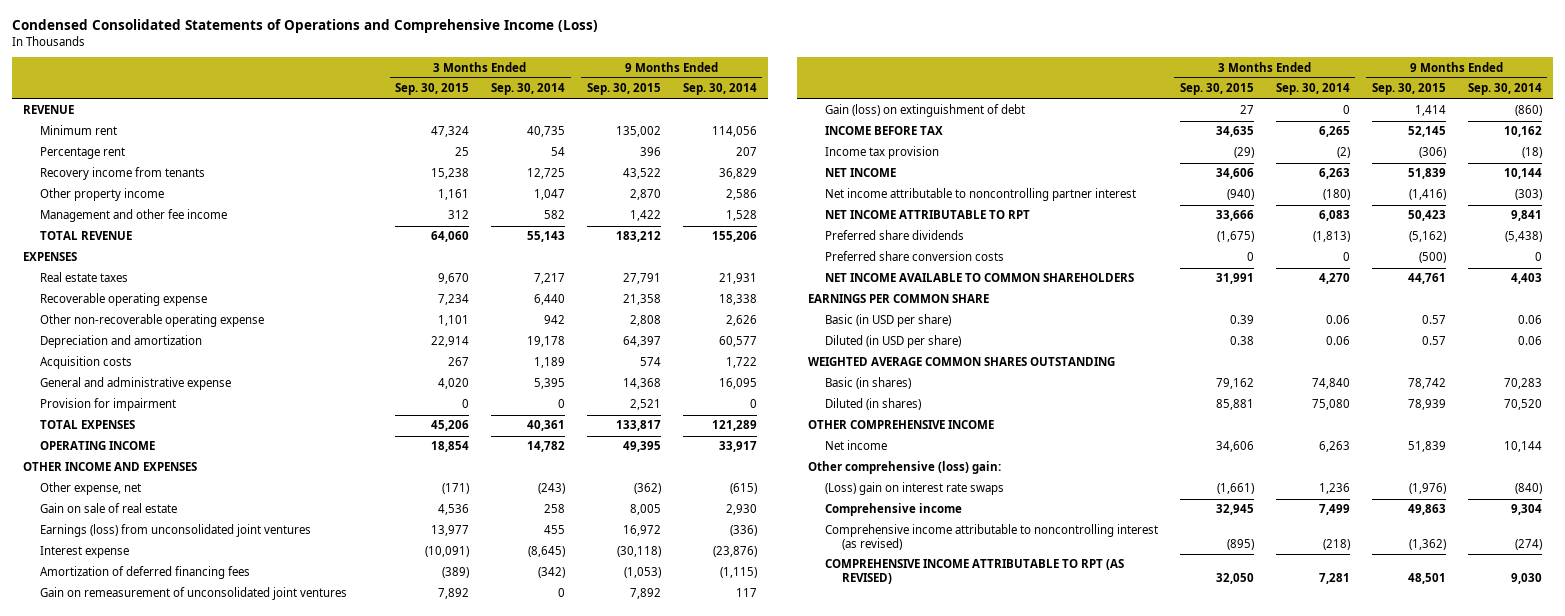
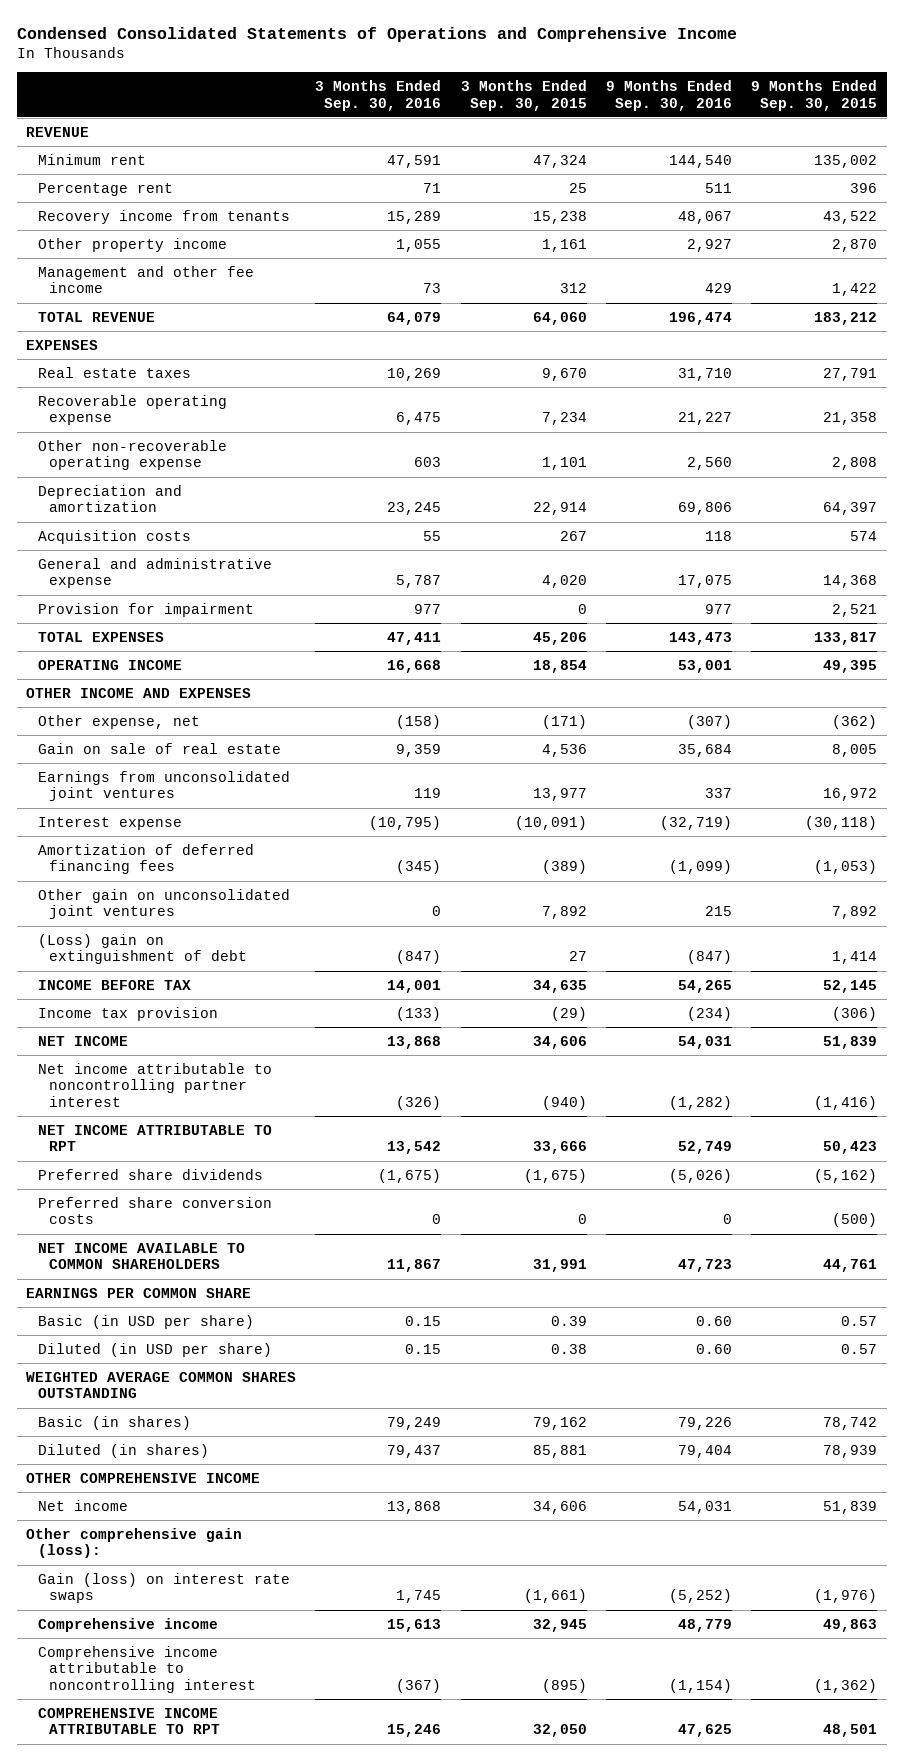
[12,19,599,34] Condensed Consolidated Statements of Operations and Comprehensive Income (Loss) -> [16,26,737,42] Condensed Consolidated Statements of Operations and Comprehensive Income
[491,83,566,96] Sep. 30, 2014 -> none
[682,83,757,96] Sep. 30, 2014 -> none
none -> [315,79,442,111] 3 Months Ended Sep. 30, 2016
none -> [605,79,732,111] 9 Months Ended Sep. 30, 2016
[40,524,312,538] Earnings (loss) from unconsolidated joint ventures -> [37,770,290,802] Earnings from unconsolidated joint ventures
[40,587,348,601] Gain on remeasurement of unconsolidated joint ventures -> [37,888,290,920] Other gain on unconsolidated joint ventures
[824,104,1025,118] Gain (loss) on extinguishment of debt -> [37,933,248,965] (Loss) gain on extinguishment of debt
[807,461,1001,475] Other comprehensive (loss) gain: -> [26,1527,243,1559] Other comprehensive gain (loss):
[824,482,1004,496] (Loss) gain on interest rate swaps -> [37,1572,290,1604] Gain (loss) on interest rate swaps
[824,524,1158,550] Comprehensive income attributable to noncontrolling interest (as revised) -> [37,1645,257,1693] Comprehensive income attributable to noncontrolling interest
[824,559,1124,584] COMPREHENSIVE INCOME ATTRIBUTABLE TO RPT (AS REVISED) -> [37,1707,221,1735] COMPREHENSIVE INCOME ATTRIBUTABLE TO RPT

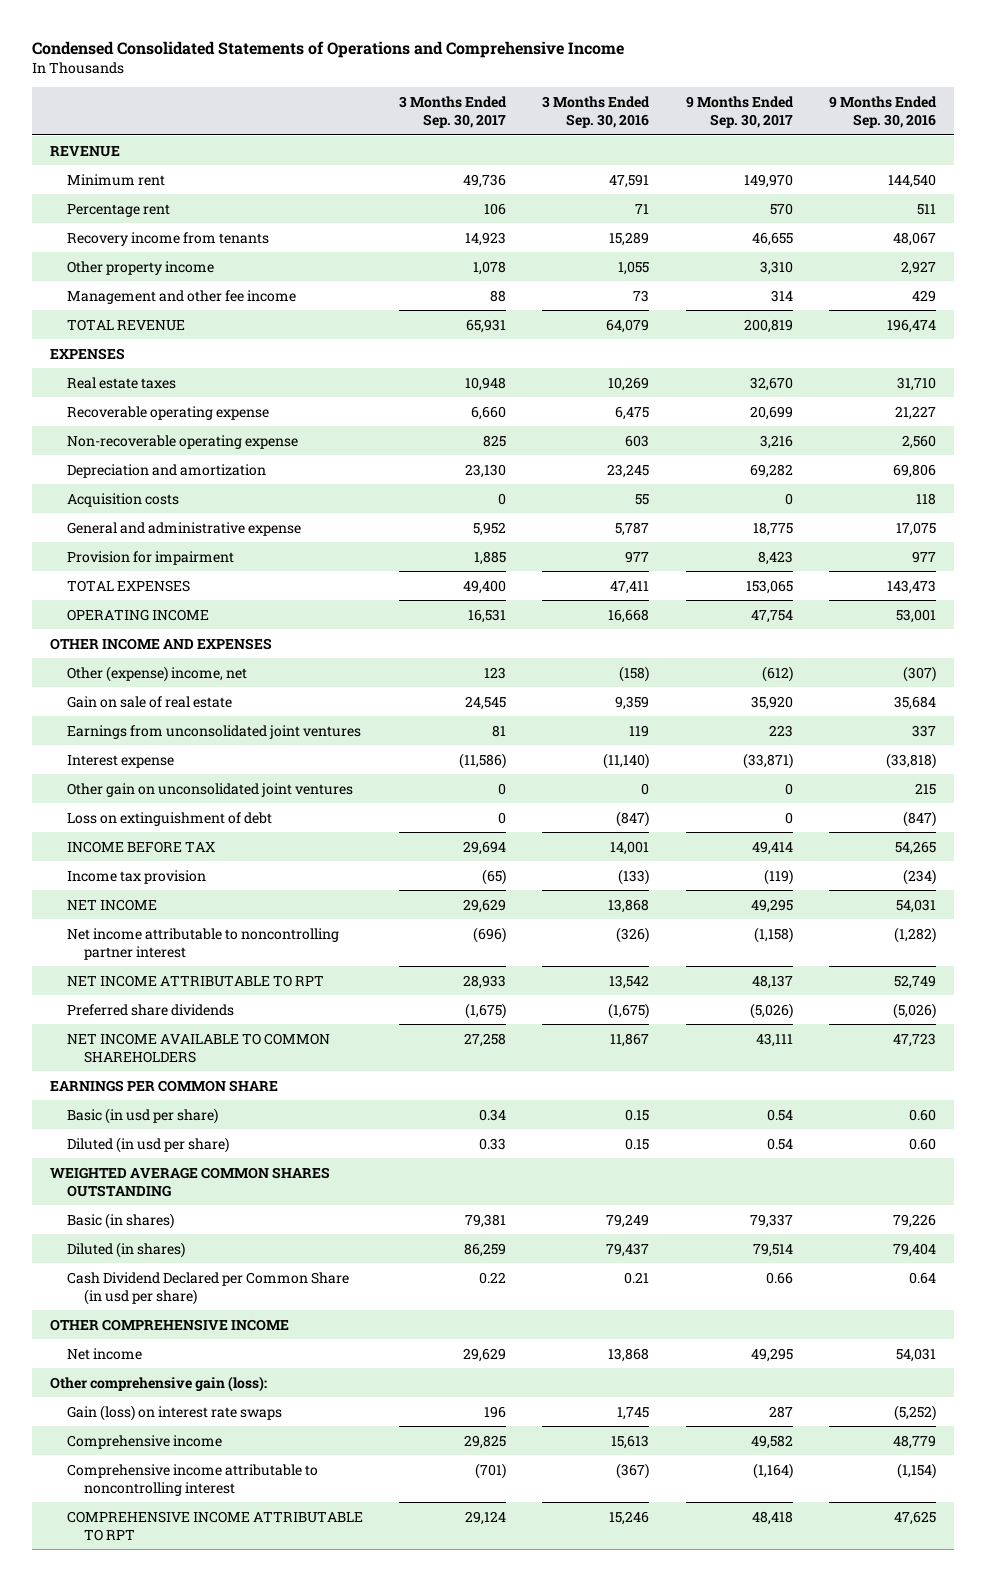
[460,79,587,111] 3 Months Ended Sep. 30, 2015 -> none
[750,79,877,111] 9 Months Ended Sep. 30, 2015 -> none
none -> [399,96,508,129] 3 Months Ended Sep. 30, 2017
none -> [685,96,794,129] 9 Months Ended Sep. 30, 2017
[37,439,227,471] Other non-recoverable operating expense -> [67,434,299,449] Non-recoverable operating expense
[37,714,200,729] Other expense, net -> [67,665,248,682] Other (expense) income, net
[37,843,254,875] Amortization of deferred financing fees -> none
[369,815,442,830] (10,795) -> [603,752,650,769] (11,140)
[659,815,732,830] (32,719) -> [885,752,936,769] (33,818)
[37,933,248,965] (Loss) gain on extinguishment of debt -> [67,811,273,826] Loss on extinguishment of debt
[37,1196,272,1225] Preferred share conversion costs -> none
[37,1314,254,1329] Basic (in USD per share) -> [67,1107,219,1124] Basic (in usd per share)
[37,1342,272,1357] Diluted (in USD per share) -> [67,1136,230,1153] Diluted (in usd per share)
none -> [67,1271,350,1305] Cash Dividend Declared per Common Share (in usd per share)

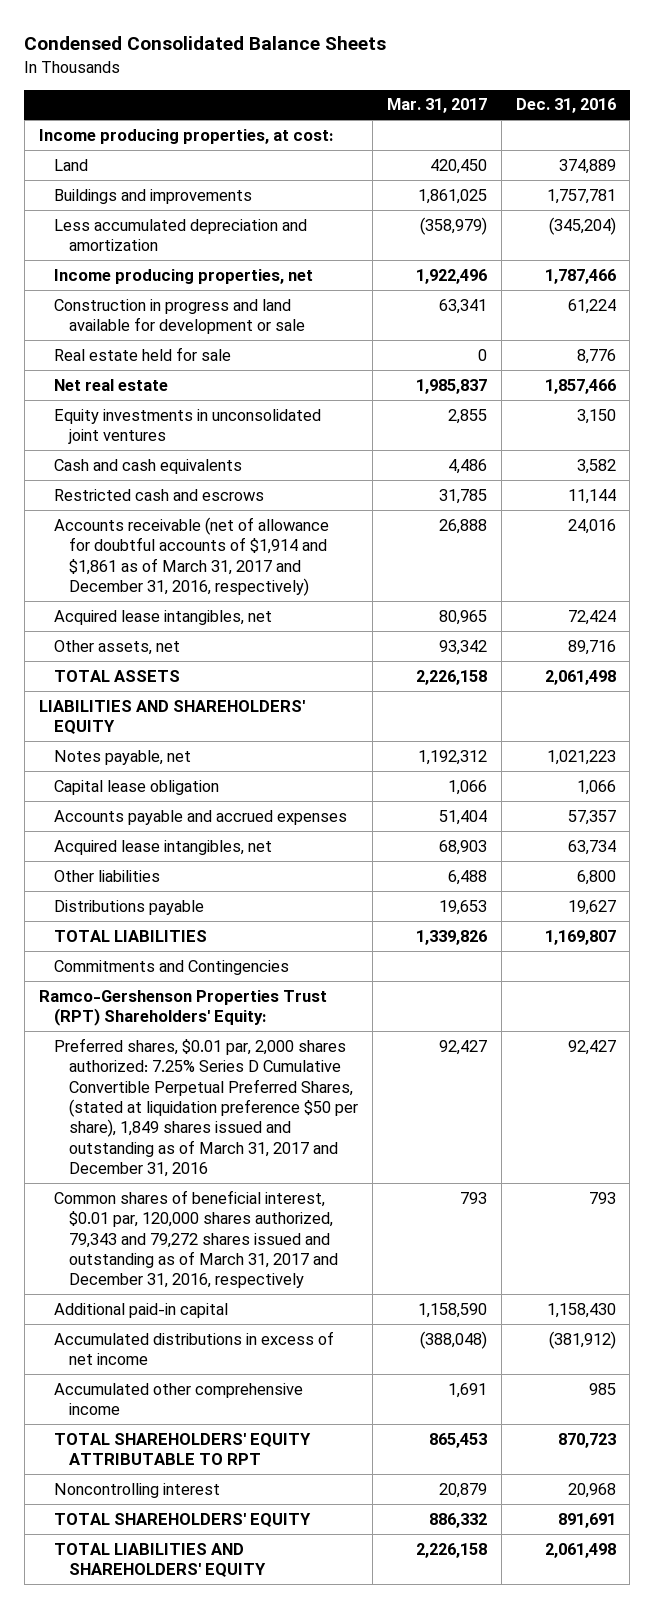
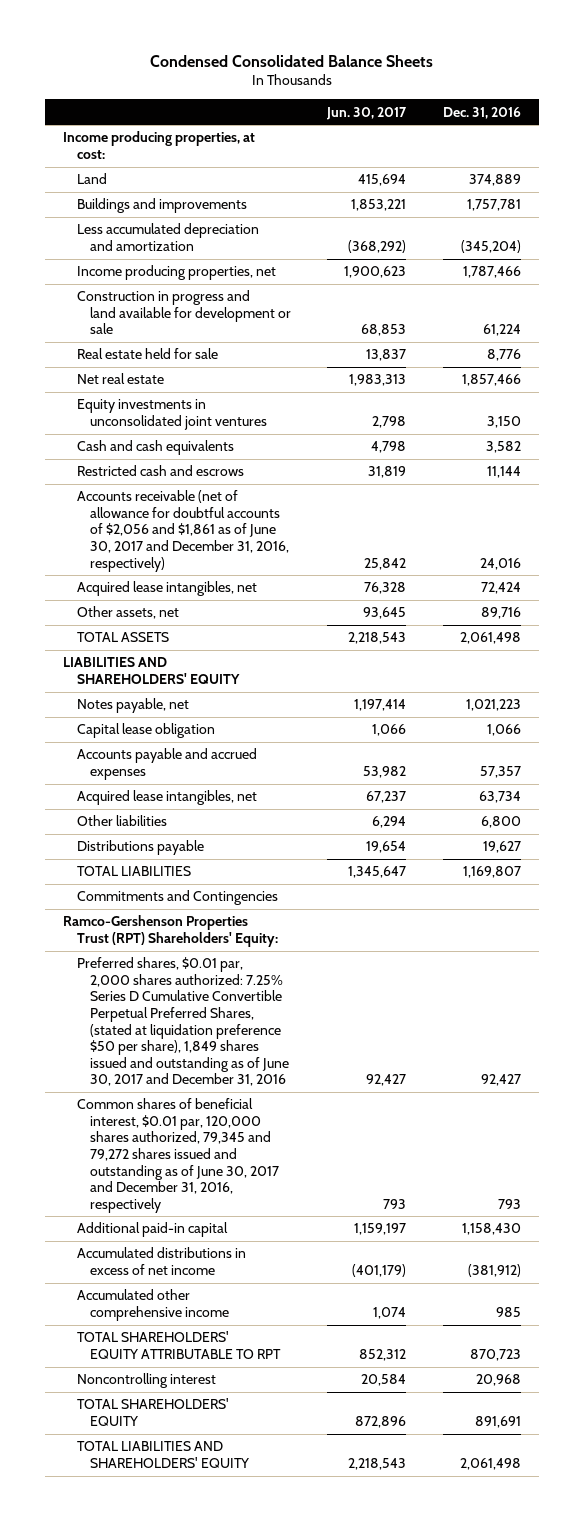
[386,98,487,114] Mar. 31, 2017 -> none
none -> [326,106,408,120] Jun. 30, 2017
[54,516,330,596] Accounts receivable (net of allowance for doubtful accounts of $1,914 and $1,861 as of March 31, 2017 and December 31, 2016, respectively) -> [76,490,290,572] Accounts receivable (net of allowance for doubtful accounts of $2,056 and $1,861 as of June 30, 2017 and December 31, 2016, respectively)
[54,1037,359,1177] Preferred shares, $0.01 par, 2,000 shares authorized: 7.25% Series D Cumulative Convertible Perpetual Preferred Shares, (stated at liquidation preference $50 per share), 1,849 shares issued and outstanding as of March 31, 2017 and December 31, 2016 -> [76,957,290,1087] Preferred shares, $0.01 par, 2,000 shares authorized: 7.25% Series D Cumulative Convertible Perpetual Preferred Shares, (stated at liquidation preference $50 per share), 1,849 shares issued and outstanding as of June 30, 2017 and December 31, 2016
[54,1189,339,1289] Common shares of beneficial interest, $0.01 par, 120,000 shares authorized, 79,343 and 79,272 shares issued and outstanding as of March 31, 2017 and December 31, 2016, respectively -> [76,1098,280,1213] Common shares of beneficial interest, $0.01 par, 120,000 shares authorized, 79,345 and 79,272 shares issued and outstanding as of June 30, 2017 and December 31, 2016, respectively

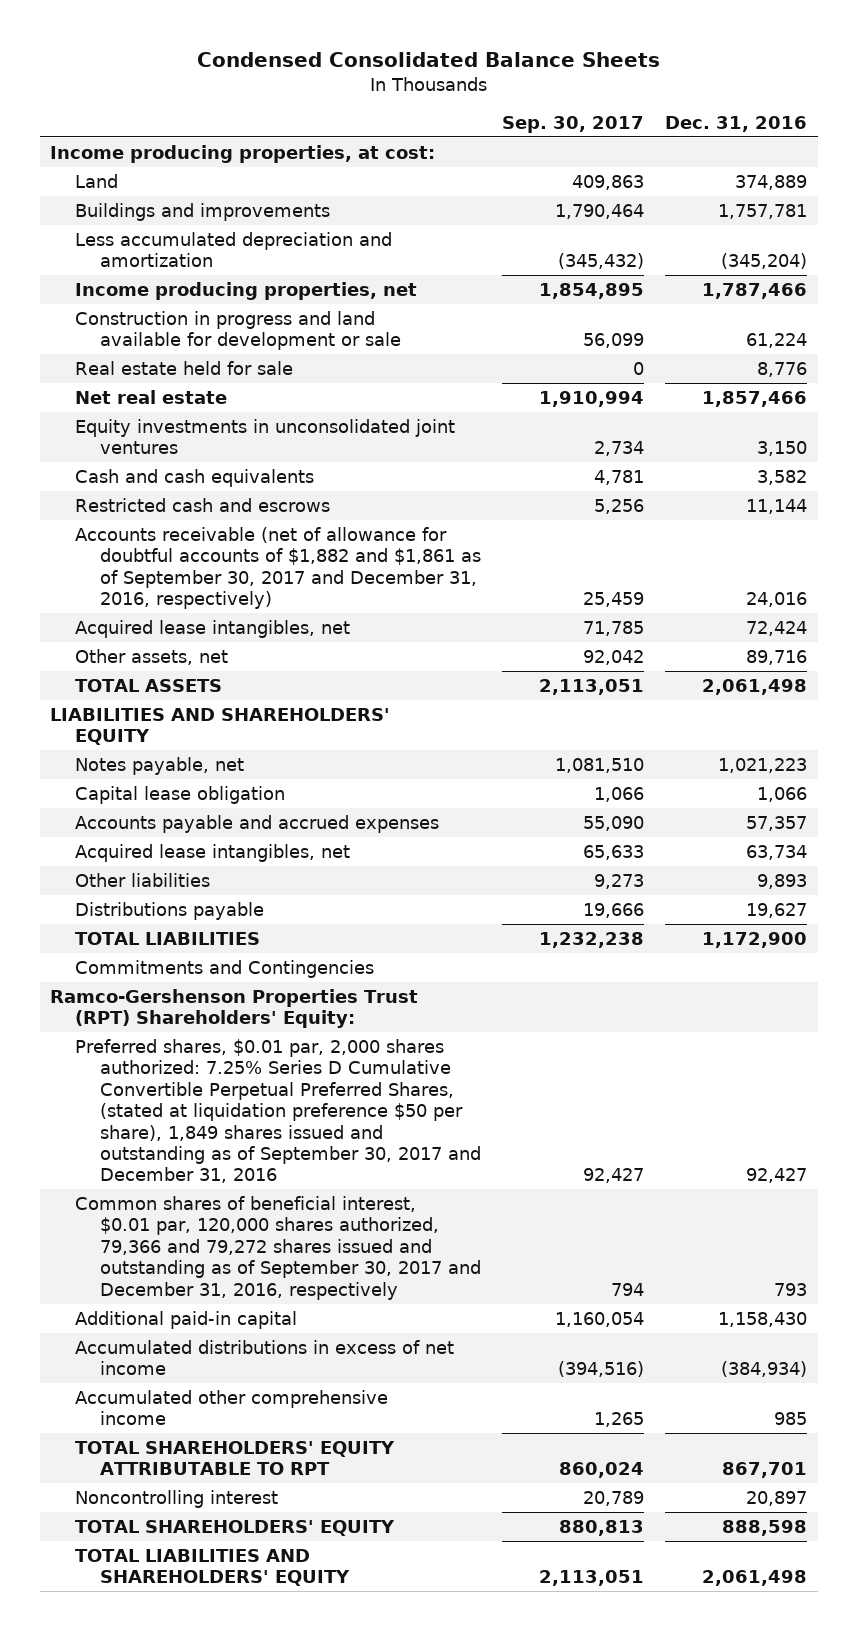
[326,106,408,120] Jun. 30, 2017 -> none
none -> [501,115,644,133] Sep. 30, 2017
[76,490,290,572] Accounts receivable (net of allowance for doubtful accounts of $2,056 and $1,861 as of June 30, 2017 and December 31, 2016, respectively) -> [75,526,481,610] Accounts receivable (net of allowance for doubtful accounts of $1,882 and $1,861 as of September 30, 2017 and December 31, 2016, respectively)
[480,816,521,829] 6,800 -> [756,873,807,889] 9,893
[462,866,521,879] 1,169,807 -> [701,931,807,948] 1,172,900
[76,957,290,1087] Preferred shares, $0.01 par, 2,000 shares authorized: 7.25% Series D Cumulative Convertible Perpetual Preferred Shares, (stated at liquidation preference $50 per share), 1,849 shares issued and outstanding as of June 30, 2017 and December 31, 2016 -> [75,1038,481,1184] Preferred shares, $0.01 par, 2,000 shares authorized: 7.25% Series D Cumulative Convertible Perpetual Preferred Shares, (stated at liquidation preference $50 per share), 1,849 shares issued and outstanding as of September 30, 2017 and December 31, 2016
[76,1098,280,1213] Common shares of beneficial interest, $0.01 par, 120,000 shares authorized, 79,345 and 79,272 shares issued and outstanding as of June 30, 2017 and December 31, 2016, respectively -> [75,1195,481,1300] Common shares of beneficial interest, $0.01 par, 120,000 shares authorized, 79,366 and 79,272 shares issued and outstanding as of September 30, 2017 and December 31, 2016, respectively
[467,1263,521,1277] (381,912) -> [720,1361,807,1378] (384,934)
[469,1348,521,1361] 870,723 -> [721,1462,807,1479] 867,701
[475,1374,521,1387] 20,968 -> [745,1490,807,1506] 20,897
[474,1415,521,1428] 891,691 -> [721,1519,807,1536] 888,598

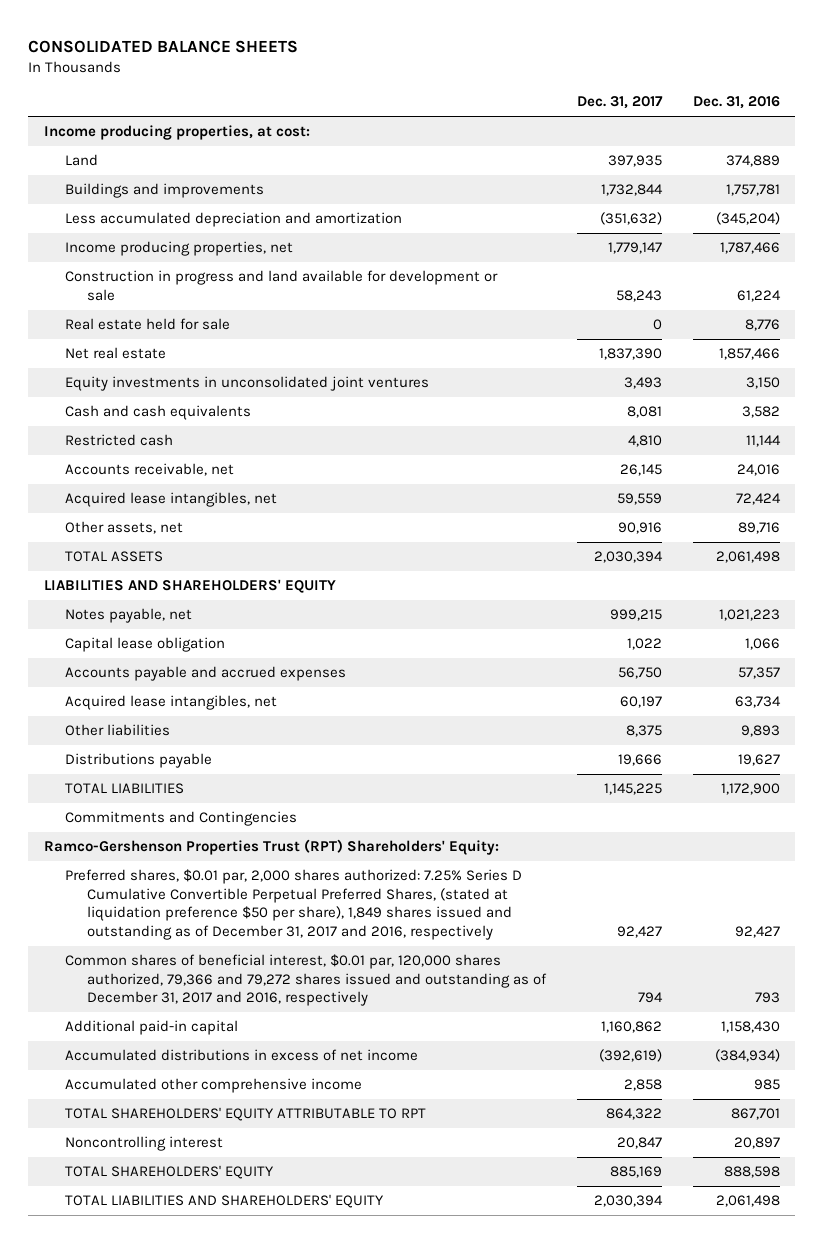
[196,51,660,67] Condensed Consolidated Balance Sheets -> [28,39,299,53] CONSOLIDATED BALANCE SHEETS
[501,115,644,133] Sep. 30, 2017 -> none
none -> [576,96,663,110] Dec. 31, 2017
[75,497,331,512] Restricted cash and escrows -> [65,434,174,447] Restricted cash
[75,526,481,610] Accounts receivable (net of allowance for doubtful accounts of $1,882 and $1,861 as of September 30, 2017 and December 31, 2016, respectively) -> [65,463,235,477] Accounts receivable, net
[75,1038,481,1184] Preferred shares, $0.01 par, 2,000 shares authorized: 7.25% Series D Cumulative Convertible Perpetual Preferred Shares, (stated at liquidation preference $50 per share), 1,849 shares issued and outstanding as of September 30, 2017 and December 31, 2016 -> [65,869,523,940] Preferred shares, $0.01 par, 2,000 shares authorized: 7.25% Series D Cumulative Convertible Perpetual Preferred Shares, (stated at liquidation preference $50 per share), 1,849 shares issued and outstanding as of December 31, 2017 and 2016, respectively
[75,1195,481,1300] Common shares of beneficial interest, $0.01 par, 120,000 shares authorized, 79,366 and 79,272 shares issued and outstanding as of September 30, 2017 and December 31, 2016, respectively -> [65,954,547,1007] Common shares of beneficial interest, $0.01 par, 120,000 shares authorized, 79,366 and 79,272 shares issued and outstanding as of December 31, 2017 and 2016, respectively

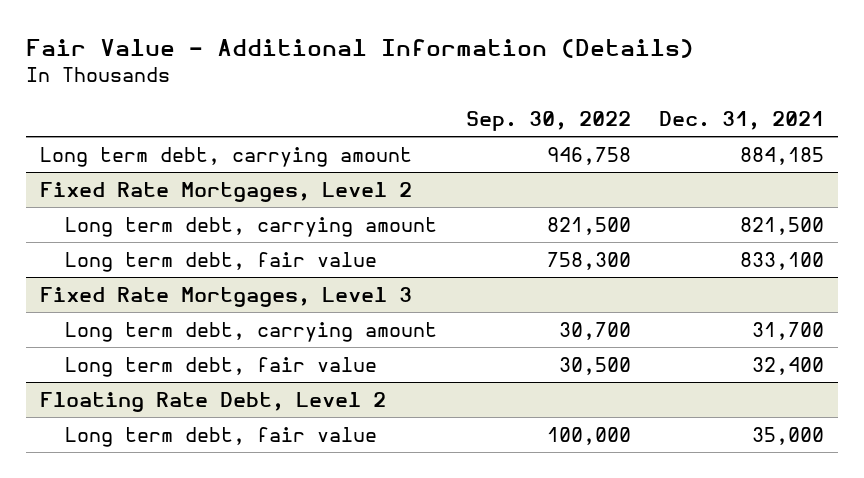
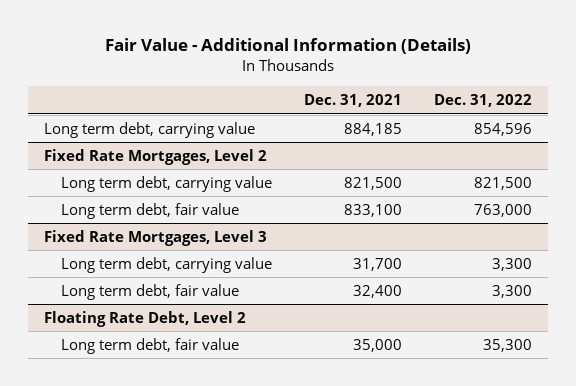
[465,110,631,131] Sep. 30, 2022 -> none
none -> [434,94,533,108] Dec. 31, 2022
[40,146,413,167] Long term debt, carrying amount -> [43,121,255,138] Long term debt, carrying value
[65,216,438,237] Long term debt, carrying amount -> [61,175,273,192] Long term debt, carrying value
[65,321,438,342] Long term debt, carrying amount -> [61,256,273,273] Long term debt, carrying value

